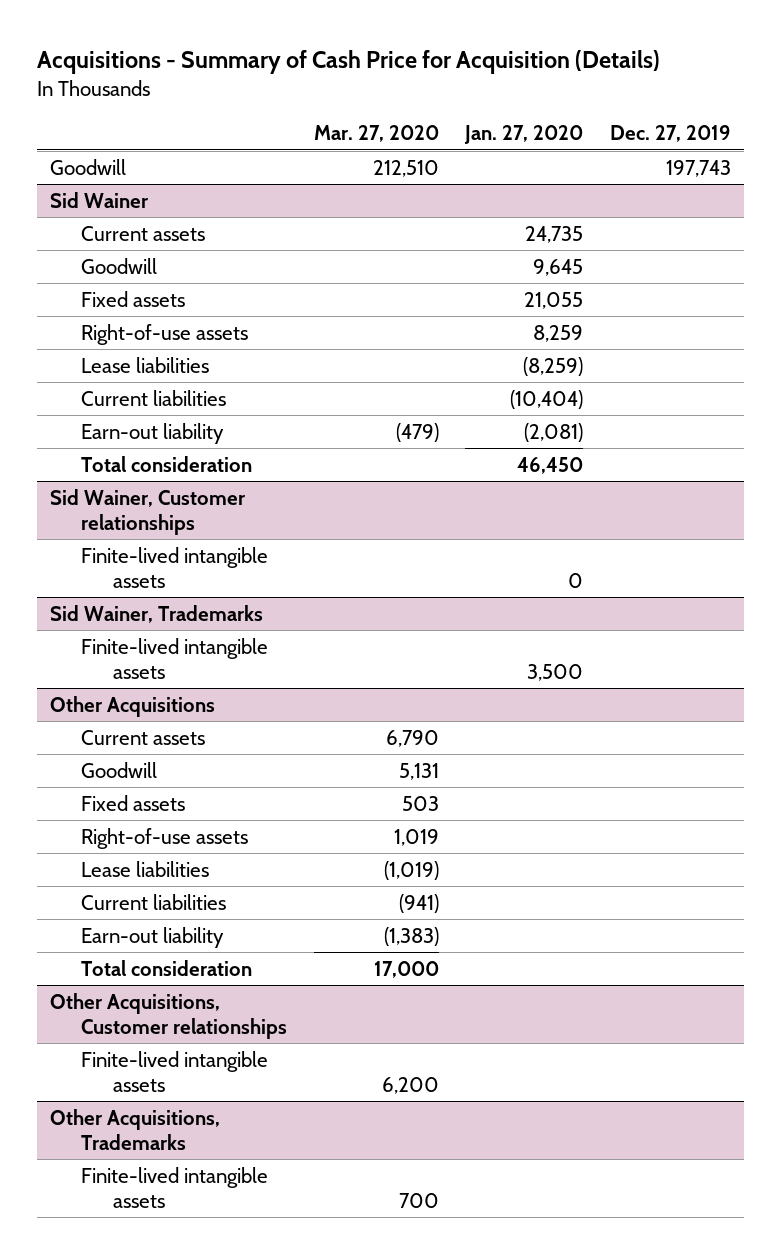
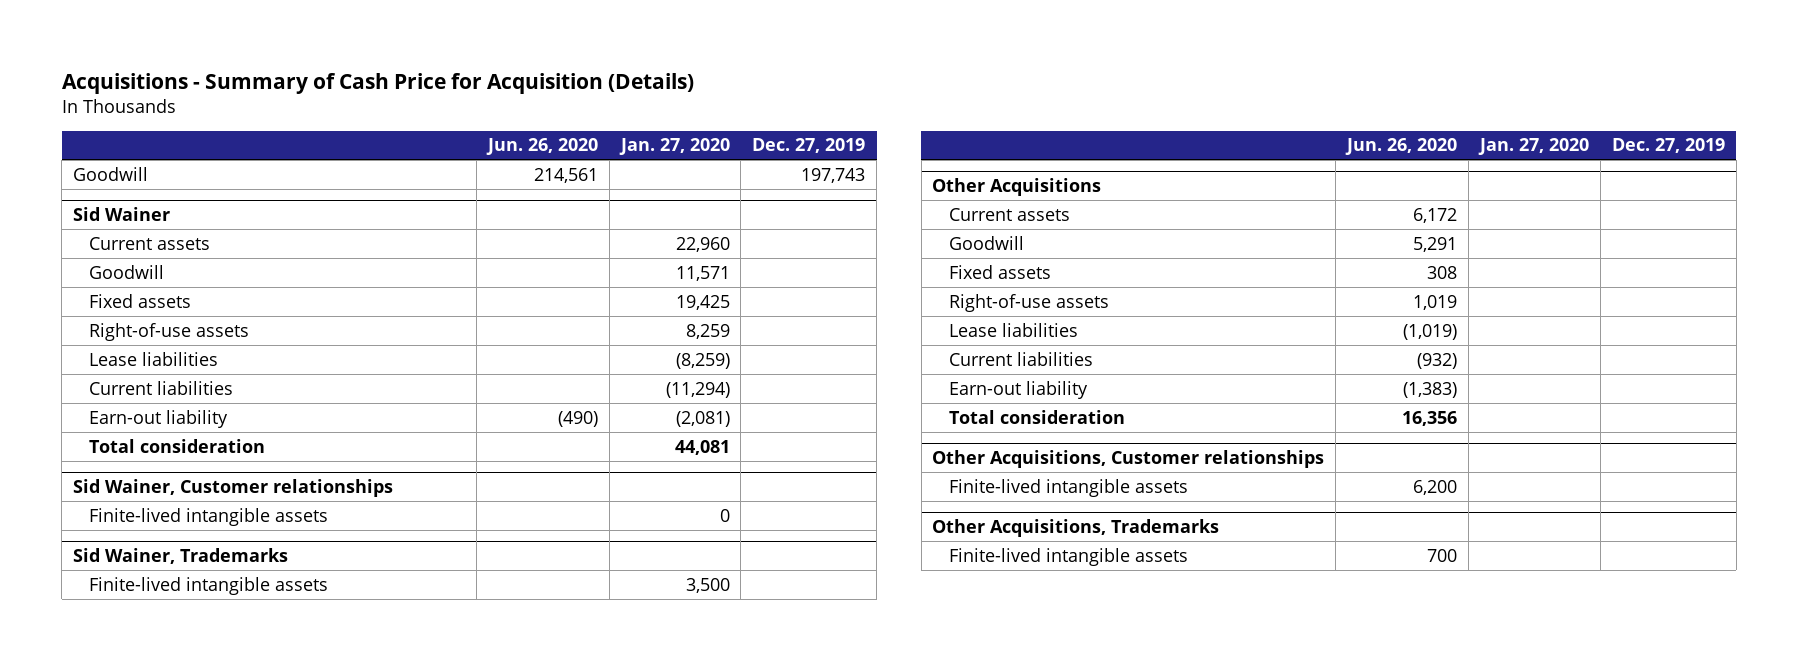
[313,125,439,143] Mar. 27, 2020 -> none
none -> [485,138,598,156] Jun. 26, 2020
[525,225,584,243] 24,735 -> [675,236,730,252] 22,960
[533,258,584,276] 9,645 -> [675,265,730,281] 11,571
[524,291,584,309] 21,055 -> [675,294,730,310] 19,425
[510,389,584,409] (10,404) -> [665,381,730,398] (11,294)
[517,456,584,474] 46,450 -> [674,439,730,455] 44,081

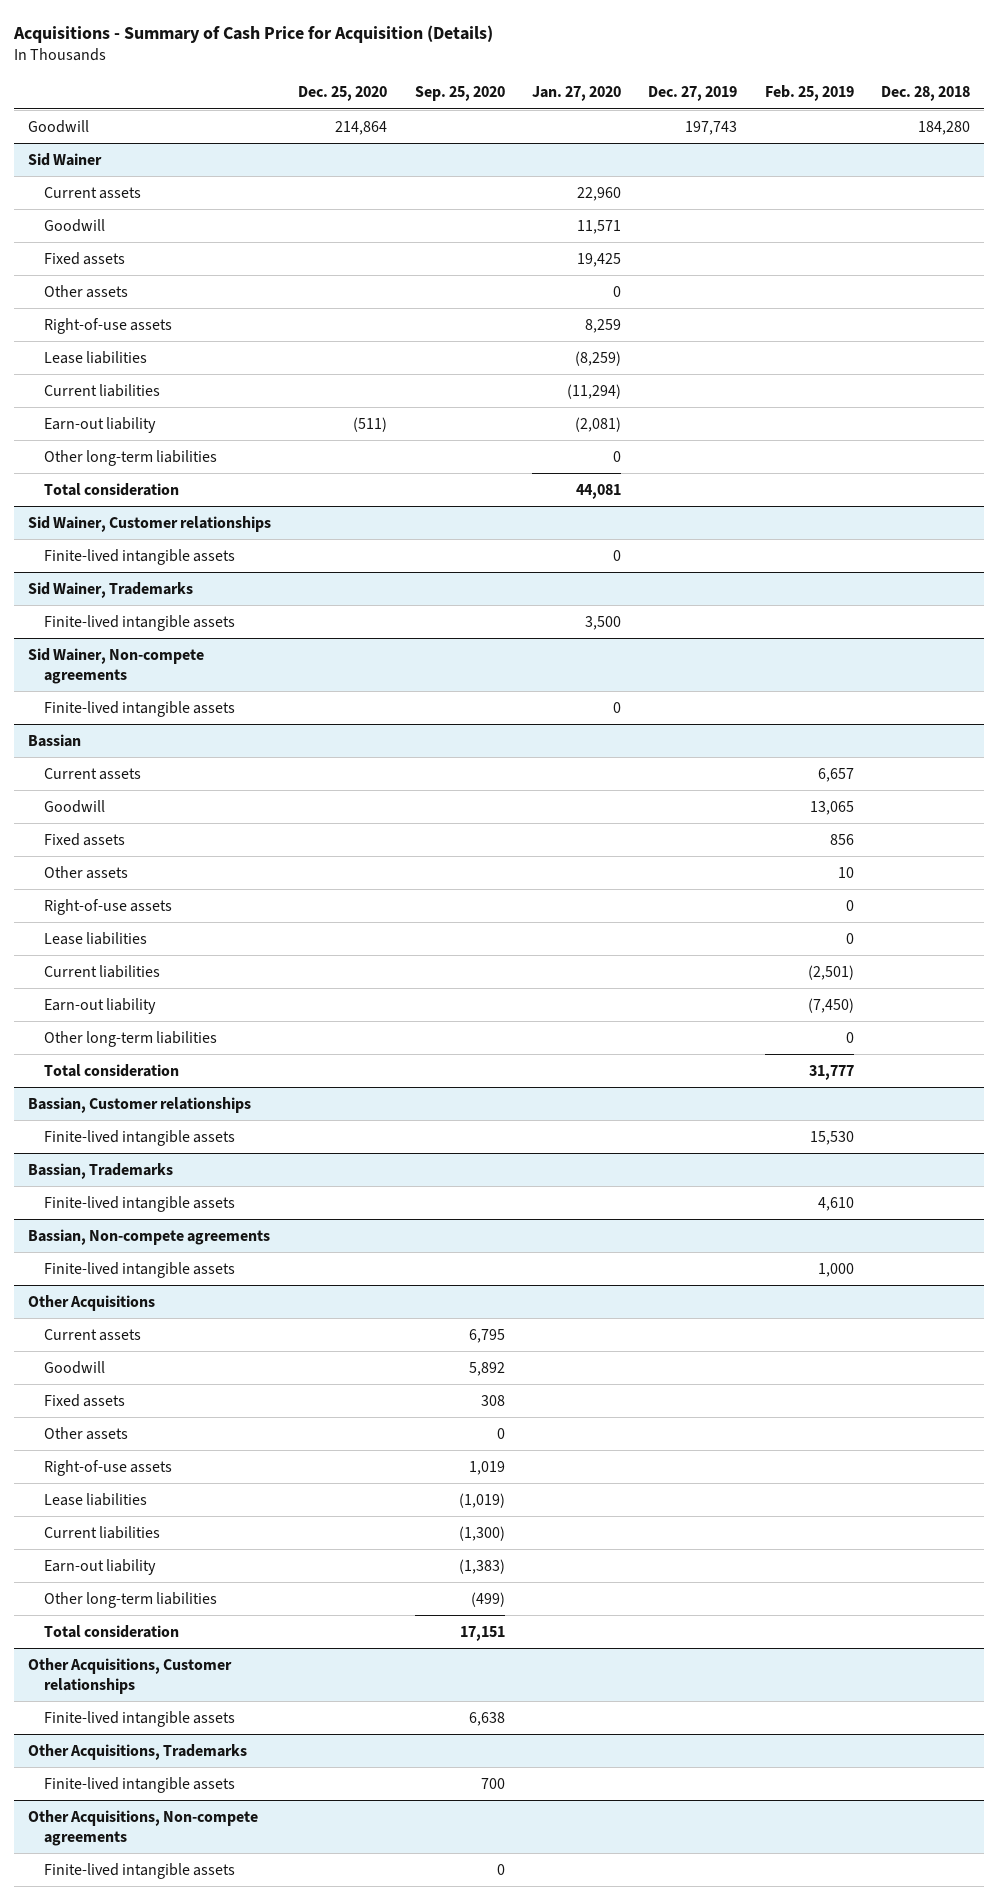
[485,138,598,156] Jun. 26, 2020 -> none
none -> [298,86,388,102] Dec. 25, 2020
none -> [414,86,505,102] Sep. 25, 2020
none -> [764,85,854,102] Feb. 25, 2019
none -> [881,86,971,102] Dec. 28, 2018
none -> [43,284,128,298] Other assets
none -> [43,449,217,466] Other long-term liabilities
none -> [27,647,204,684] Sid Wainer, Non-compete agreements
none -> [43,700,235,717] Finite-lived intangible assets
none -> [27,733,81,747] Bassian
none -> [43,767,141,780] Current assets
none -> [43,799,105,813] Goodwill
none -> [43,832,125,846] Fixed assets
none -> [43,865,128,879] Other assets
none -> [43,898,172,915] Right-of-use assets
none -> [43,931,147,945] Lease liabilities
none -> [43,964,160,978] Current liabilities
none -> [43,997,156,1014] Earn-out liability
none -> [43,1030,217,1047] Other long-term liabilities
none -> [43,1063,179,1077] Total consideration
none -> [27,1096,251,1113] Bassian, Customer relationships
none -> [43,1129,235,1146] Finite-lived intangible assets
none -> [27,1162,173,1179] Bassian, Trademarks
none -> [43,1195,235,1212] Finite-lived intangible assets
none -> [27,1228,270,1245] Bassian, Non-compete agreements
none -> [43,1261,235,1278] Finite-lived intangible assets
none -> [43,1426,128,1440] Other assets
none -> [43,1591,217,1608] Other long-term liabilities
none -> [27,1809,258,1846] Other Acquisitions, Non-compete agreements
none -> [43,1862,235,1879] Finite-lived intangible assets

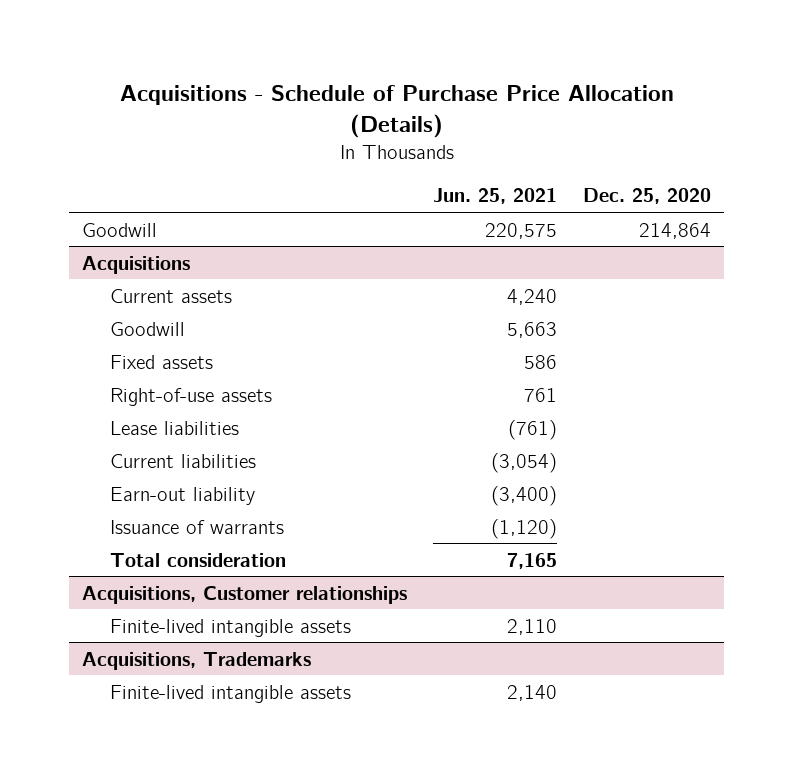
[13,24,494,43] Acquisitions - Summary of Cash Price for Acquisition (Details) -> [119,84,674,138] Acquisitions - Schedule of Purchase Price Allocation (Details)
[414,86,505,102] Sep. 25, 2020 -> none
[532,86,622,102] Jan. 27, 2020 -> none
[648,86,738,102] Dec. 27, 2019 -> none
[764,85,854,102] Feb. 25, 2019 -> none
[881,86,971,102] Dec. 28, 2018 -> none
none -> [433,188,558,205] Jun. 25, 2021
[27,152,102,166] Sid Wainer -> none
[43,186,141,199] Current assets -> none
[43,218,105,232] Goodwill -> none
[43,251,125,265] Fixed assets -> none
[43,284,128,298] Other assets -> none
[43,317,172,334] Right-of-use assets -> none
[43,350,147,364] Lease liabilities -> none
[43,383,160,397] Current liabilities -> none
[43,416,156,433] Earn-out liability -> none
[43,449,217,466] Other long-term liabilities -> none
[43,482,179,496] Total consideration -> none
[27,515,271,532] Sid Wainer, Customer relationships -> none
[43,548,235,565] Finite-lived intangible assets -> none
[27,581,193,598] Sid Wainer, Trademarks -> none
[43,614,235,631] Finite-lived intangible assets -> none
[27,647,204,684] Sid Wainer, Non-compete agreements -> none
[43,700,235,717] Finite-lived intangible assets -> none
[27,733,81,747] Bassian -> none
[43,767,141,780] Current assets -> none
[43,799,105,813] Goodwill -> none
[43,832,125,846] Fixed assets -> none
[43,865,128,879] Other assets -> none
[43,898,172,915] Right-of-use assets -> none
[43,931,147,945] Lease liabilities -> none
[43,964,160,978] Current liabilities -> none
[43,997,156,1014] Earn-out liability -> none
[43,1030,217,1047] Other long-term liabilities -> none
[43,1063,179,1077] Total consideration -> none
[27,1096,251,1113] Bassian, Customer relationships -> none
[43,1129,235,1146] Finite-lived intangible assets -> none
[27,1162,173,1179] Bassian, Trademarks -> none
[43,1195,235,1212] Finite-lived intangible assets -> none
[27,1228,270,1245] Bassian, Non-compete agreements -> none
[43,1261,235,1278] Finite-lived intangible assets -> none
[27,1294,155,1311] Other Acquisitions -> [82,255,191,274] Acquisitions
[43,1426,128,1440] Other assets -> none
[43,1591,217,1608] Other long-term liabilities -> none
none -> [109,519,284,534] Issuance of warrants
[27,1657,232,1694] Other Acquisitions, Customer relationships -> [82,585,408,604] Acquisitions, Customer relationships
[27,1743,247,1760] Other Acquisitions, Trademarks -> [82,651,312,670] Acquisitions, Trademarks
[27,1809,258,1846] Other Acquisitions, Non-compete agreements -> none
[43,1862,235,1879] Finite-lived intangible assets -> none

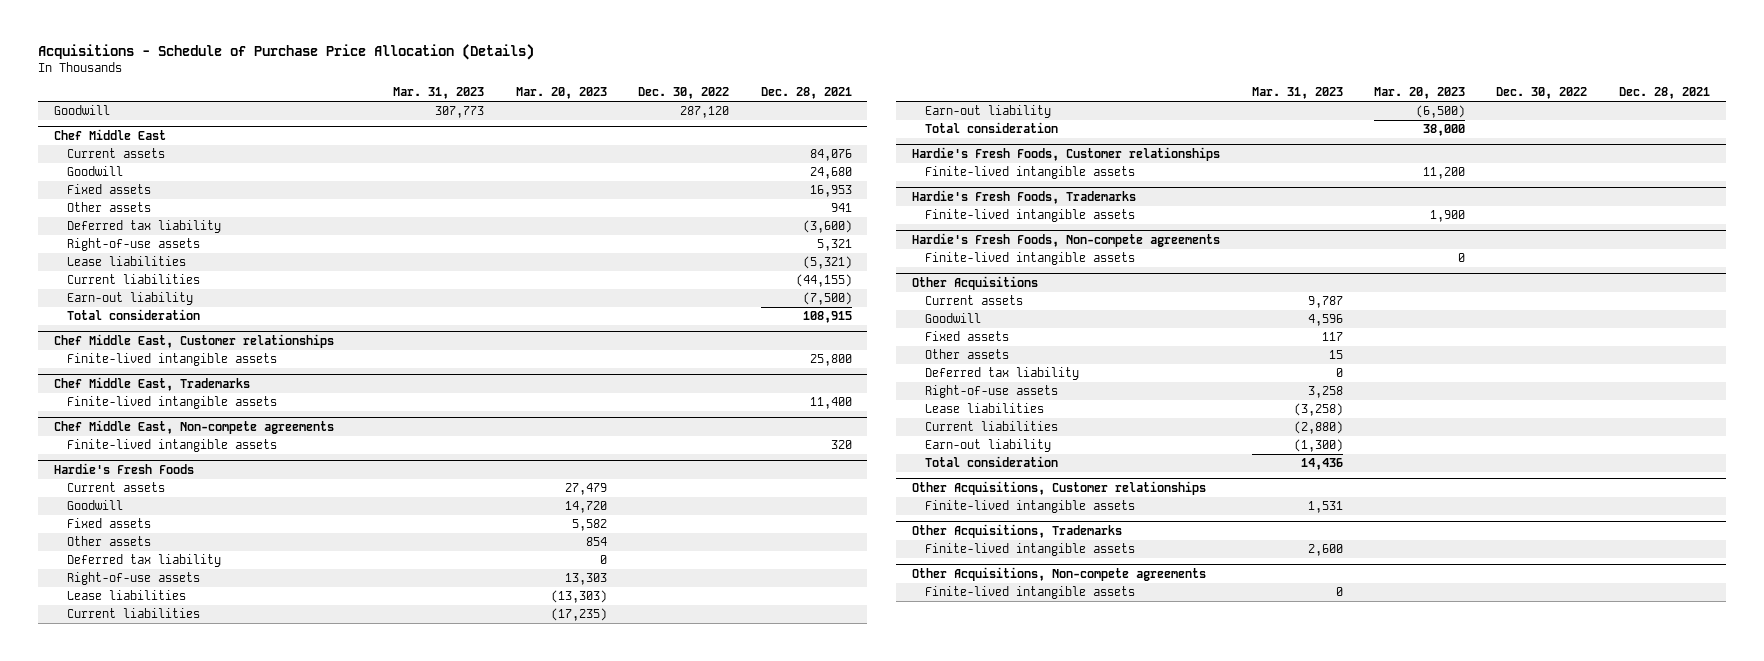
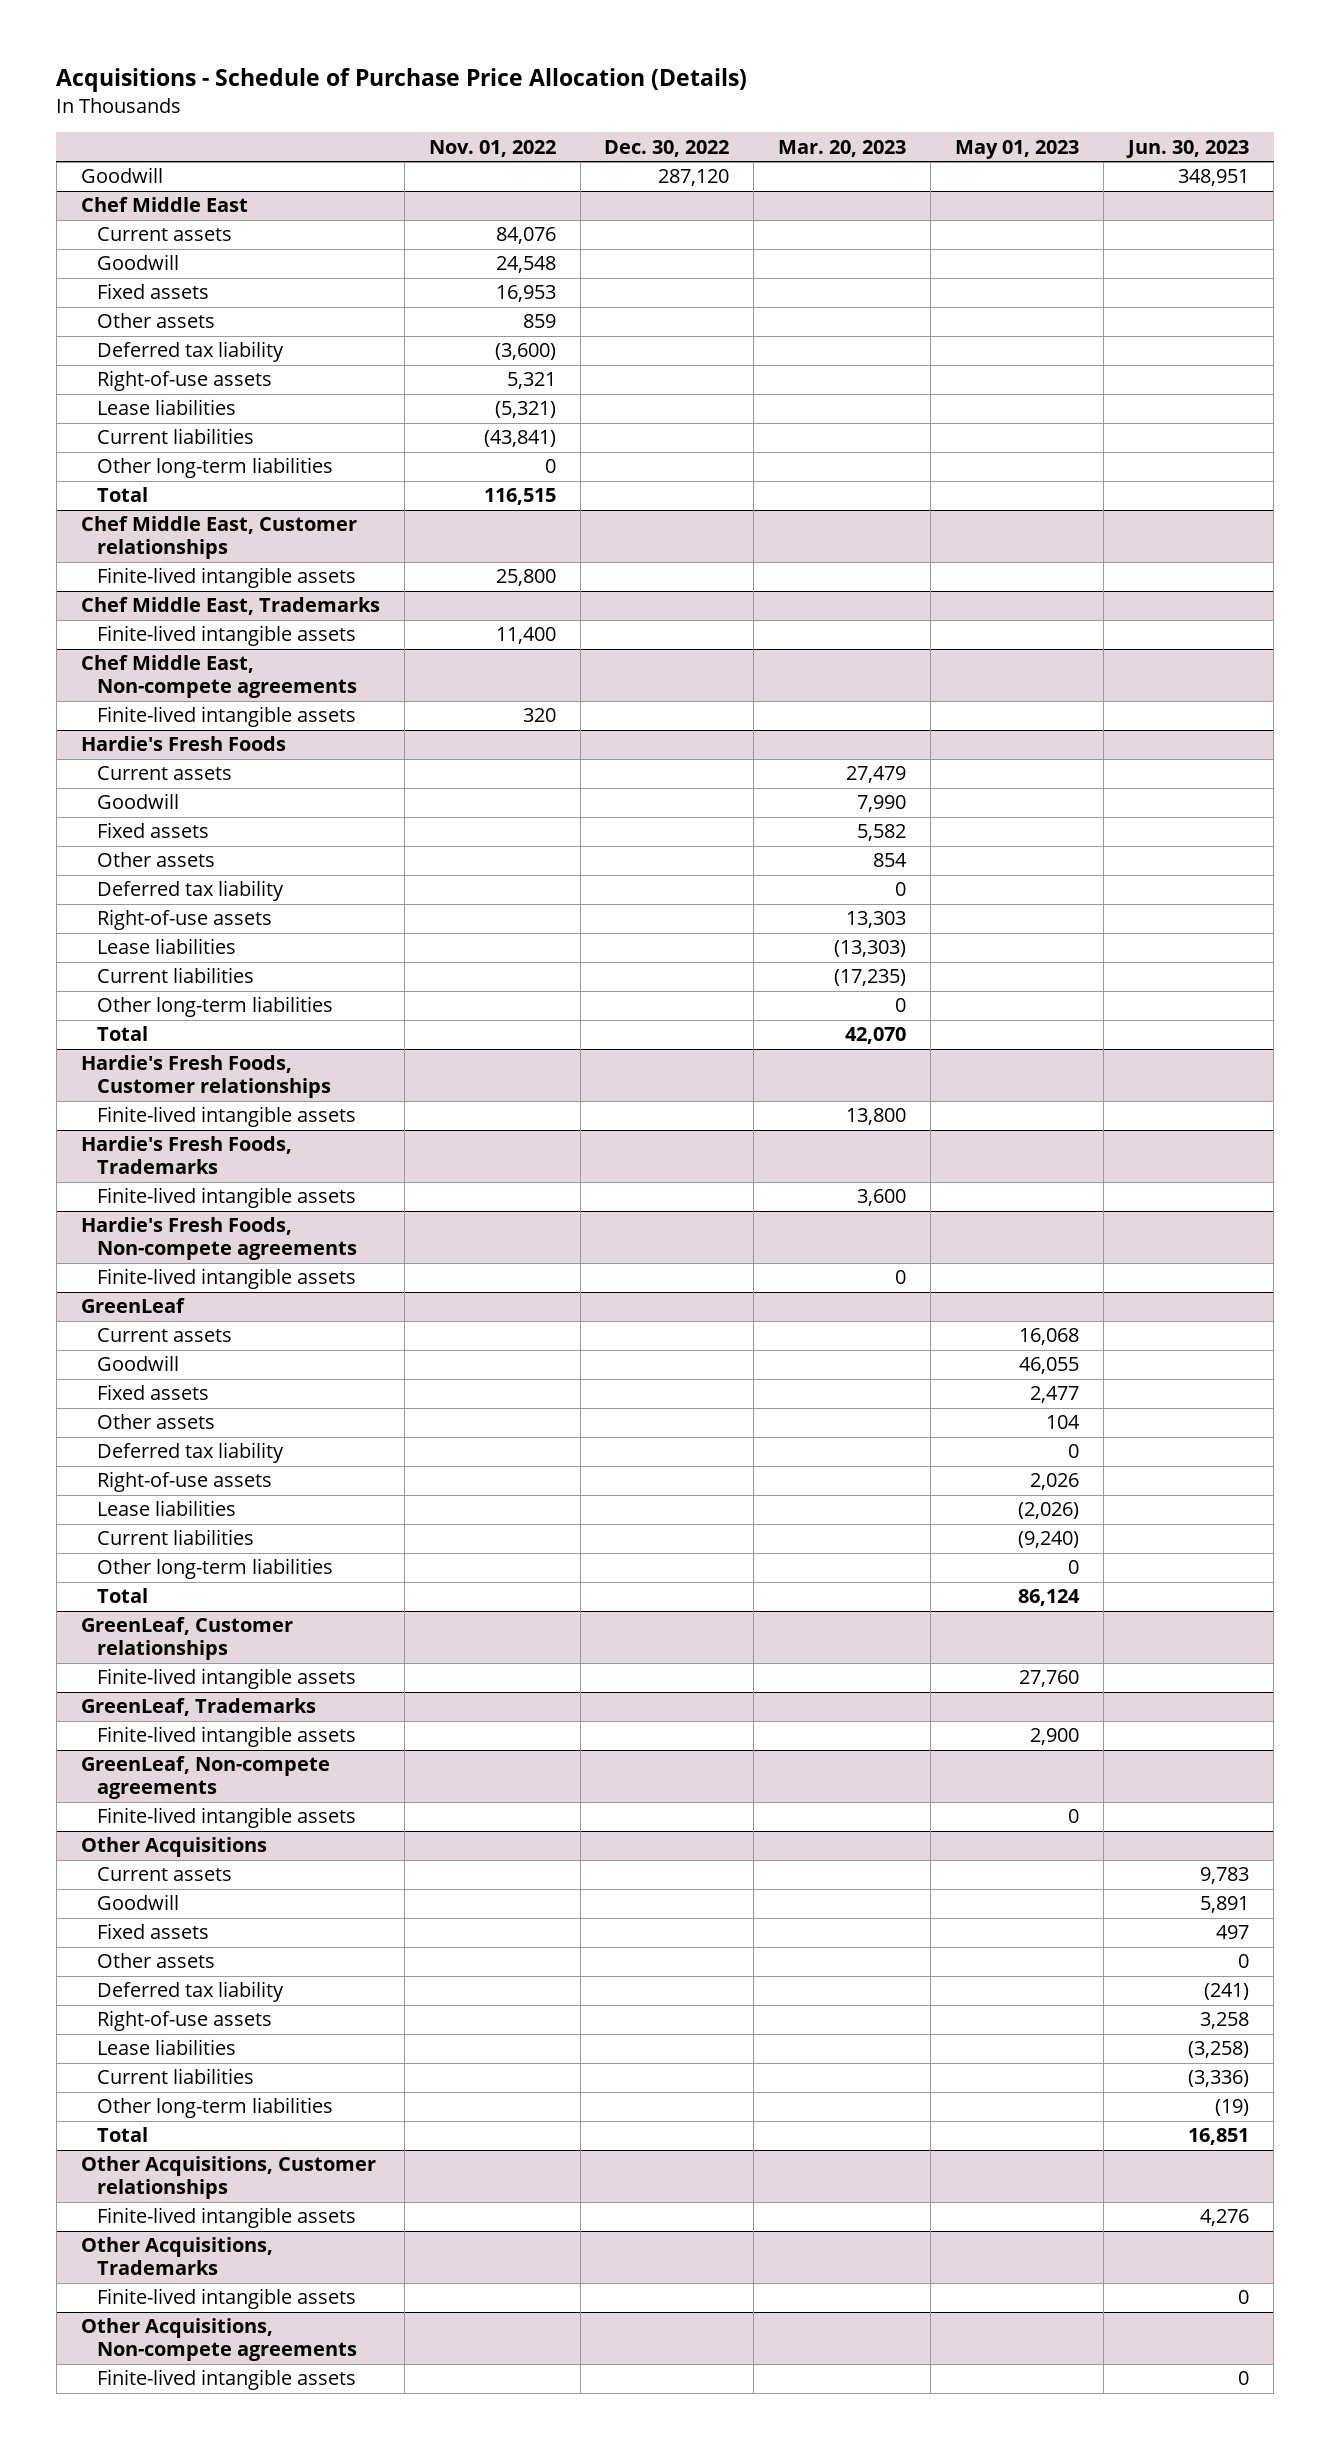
[393,87,485,100] Mar. 31, 2023 -> none
[760,87,852,100] Dec. 28, 2021 -> none
none -> [428,139,556,157] Nov. 01, 2022
none -> [955,139,1080,159] May 01, 2023
none -> [1126,139,1250,158] Jun. 30, 2023
[67,292,194,306] Earn-out liability -> none
none -> [97,457,334,479] Other long-term liabilities
[67,309,201,321] Total consideration -> [97,487,149,503] Total
[564,501,607,514] 14,720 -> [857,795,907,813] 7,990
[925,105,1052,119] Earn-out liability -> none
none -> [97,996,334,1018] Other long-term liabilities
[925,122,1059,134] Total consideration -> [97,1026,149,1042] Total
[1422,124,1465,137] 38,000 -> [845,1027,907,1045] 42,070
[1422,167,1465,180] 11,200 -> [846,1108,907,1126] 13,800
[1429,210,1465,223] 1,900 -> [857,1189,907,1207] 3,600
none -> [80,1298,185,1314] GreenLeaf
none -> [97,1328,233,1343] Current assets
none -> [97,1355,180,1372] Goodwill
none -> [97,1384,210,1401] Fixed assets
none -> [97,1414,216,1430] Other assets
none -> [97,1442,285,1464] Deferred tax liability
none -> [97,1471,273,1493] Right-of-use assets
none -> [97,1500,237,1517] Lease liabilities
none -> [97,1529,255,1546] Current liabilities
none -> [97,1558,334,1580] Other long-term liabilities
none -> [97,1588,149,1604] Total
none -> [80,1617,293,1661] GreenLeaf, Customer relationships
none -> [97,1668,357,1690] Finite-lived intangible assets
none -> [80,1698,316,1717] GreenLeaf, Trademarks
none -> [97,1726,357,1748] Finite-lived intangible assets
none -> [80,1756,330,1800] GreenLeaf, Non-compete agreements
none -> [97,1807,357,1829] Finite-lived intangible assets
[925,439,1052,453] Earn-out liability -> none
none -> [97,2097,334,2119] Other long-term liabilities
[925,456,1059,468] Total consideration -> [97,2127,149,2143] Total

